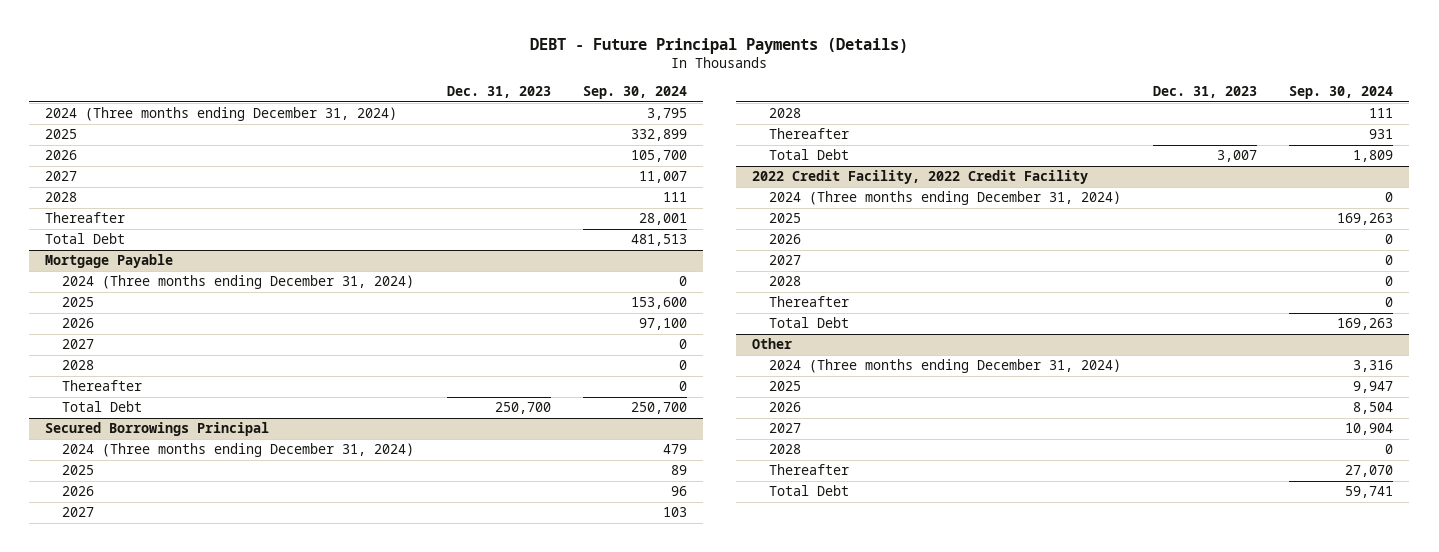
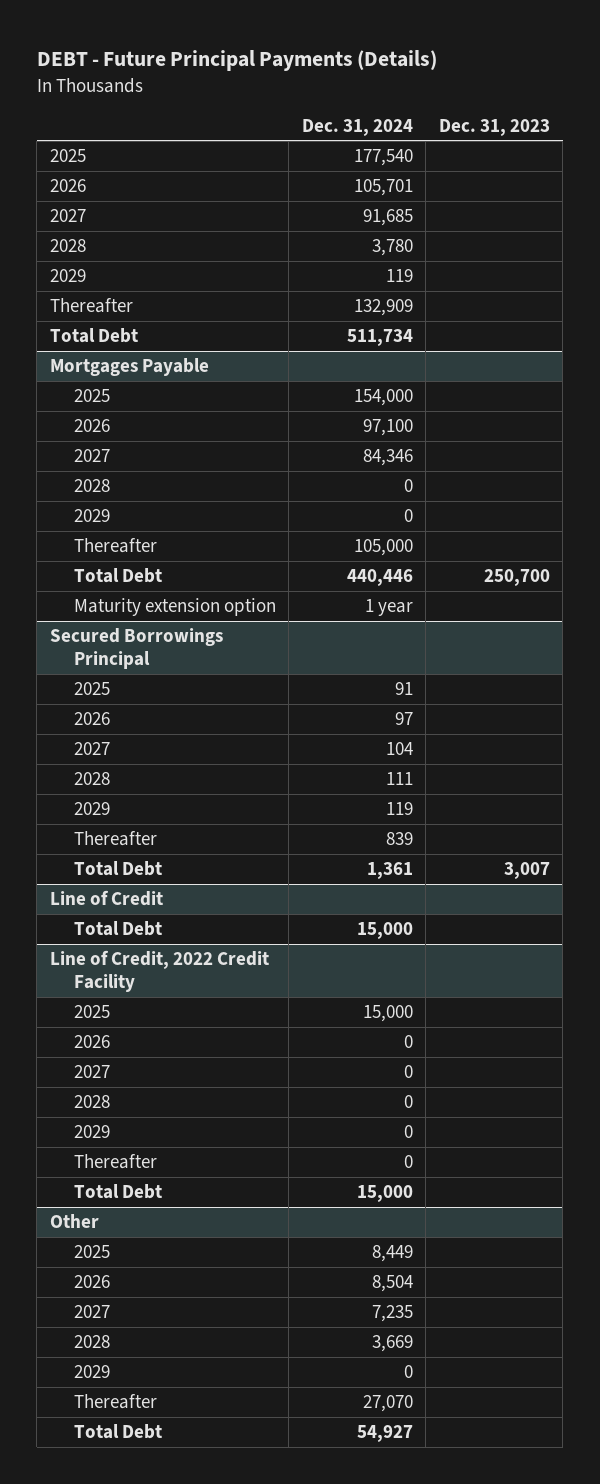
[582,86,687,100] Sep. 30, 2024 -> none
none -> [301,118,413,136] Dec. 31, 2024
[45,107,398,122] 2024 (Three months ending December 31, 2024) -> none
none -> [49,269,86,283] 2029
[62,275,415,290] 2024 (Three months ending December 31, 2024) -> none
[45,254,174,269] Mortgage Payable -> [49,358,209,377] Mortgages Payable
none -> [73,509,110,523] 2029
none -> [73,598,276,617] Maturity extension option
[62,443,415,458] 2024 (Three months ending December 31, 2024) -> none
none -> [73,802,110,816] 2029
[769,191,1122,206] 2024 (Three months ending December 31, 2024) -> none
none -> [49,890,163,907] Line of Credit
none -> [73,921,162,937] Total Debt
[752,170,1089,185] 2022 Credit Facility, 2022 Credit Facility -> [49,950,269,992] Line of Credit, 2022 Credit Facility
none -> [73,1125,110,1139] 2029
[769,359,1122,374] 2024 (Three months ending December 31, 2024) -> none
none -> [73,1365,110,1379] 2029

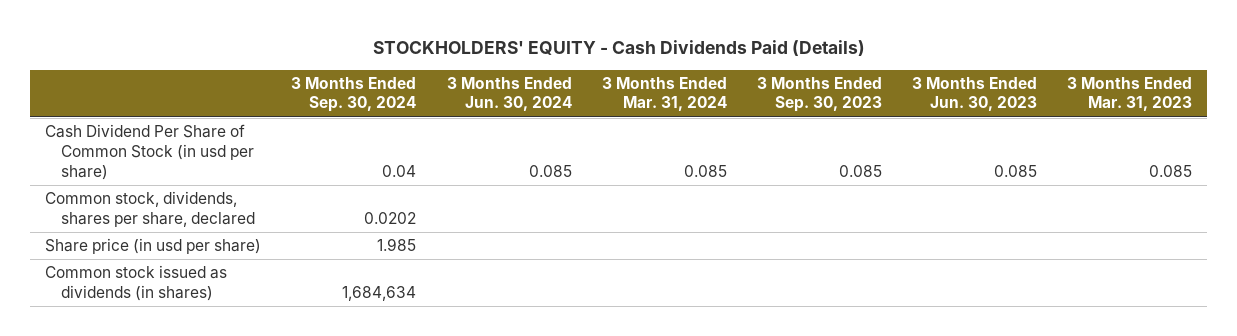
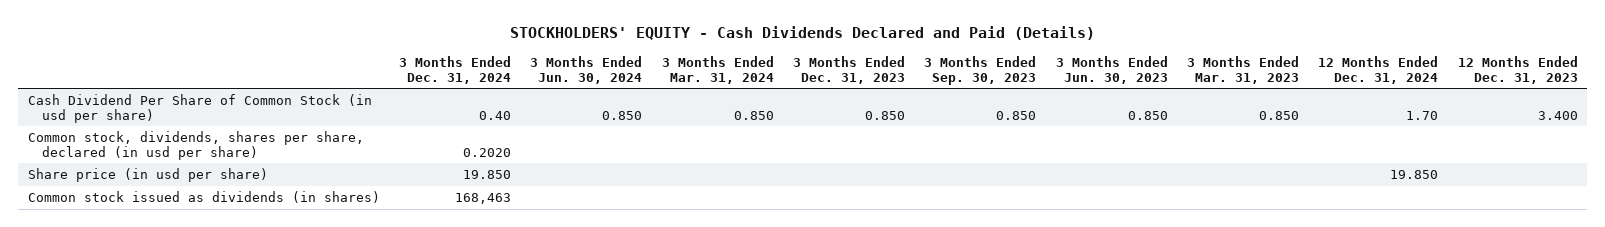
[372,40,865,57] STOCKHOLDERS' EQUITY - Cash Dividends Paid (Details) -> [509,25,1095,40] STOCKHOLDERS' EQUITY - Cash Dividends Declared and Paid (Details)
[291,76,417,113] 3 Months Ended Sep. 30, 2024 -> none
none -> [398,55,511,84] 3 Months Ended Dec. 31, 2024
none -> [792,55,905,84] 3 Months Ended Dec. 31, 2023
none -> [1318,55,1439,84] 12 Months Ended Dec. 31, 2024
none -> [1457,55,1578,84] 12 Months Ended Dec. 31, 2023
[528,164,572,177] 0.085 -> [602,110,643,120] 0.850
[683,164,727,177] 0.085 -> [733,110,774,120] 0.850
[838,164,882,177] 0.085 -> [996,110,1037,120] 0.850
[993,164,1037,177] 0.085 -> [1127,110,1168,120] 0.850
[1148,164,1192,177] 0.085 -> [1258,110,1299,120] 0.850
[45,191,255,227] Common stock, dividends, shares per share, declared -> [27,130,364,160] Common stock, dividends, shares per share, declared (in usd per share)

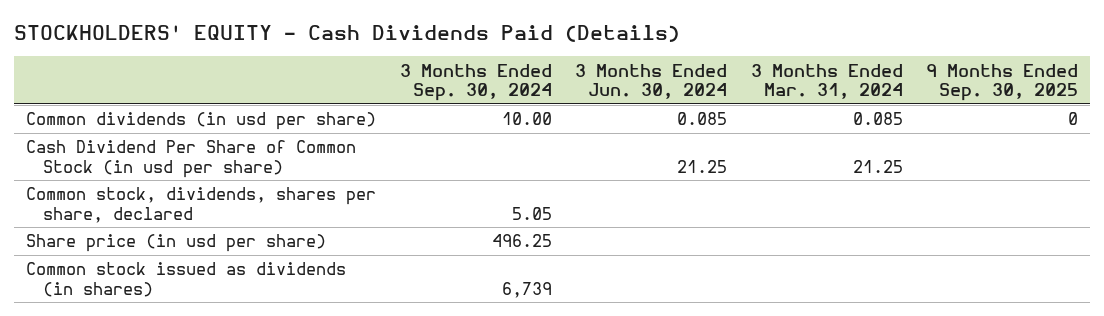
[509,25,1095,40] STOCKHOLDERS' EQUITY - Cash Dividends Declared and Paid (Details) -> [14,24,681,42] STOCKHOLDERS' EQUITY - Cash Dividends Paid (Details)
[398,55,511,84] 3 Months Ended Dec. 31, 2024 -> none
[792,55,905,84] 3 Months Ended Dec. 31, 2023 -> none
[924,55,1037,85] 3 Months Ended Sep. 30, 2023 -> none
[1055,55,1168,84] 3 Months Ended Jun. 30, 2023 -> none
[1186,55,1299,84] 3 Months Ended Mar. 31, 2023 -> none
[1318,55,1439,84] 12 Months Ended Dec. 31, 2024 -> none
[1457,55,1578,84] 12 Months Ended Dec. 31, 2023 -> none
none -> [399,63,552,102] 3 Months Ended Sep. 30, 2024
none -> [926,63,1079,102] 9 Months Ended Sep. 30, 2025
none -> [26,112,377,131] Common dividends (in usd per share)
[602,110,643,120] 0.850 -> [677,159,728,173] 21.25
[733,110,774,120] 0.850 -> [852,159,903,173] 21.25
[27,130,364,160] Common stock, dividends, shares per share, declared (in usd per share) -> [26,187,377,223] Common stock, dividends, shares per share, declared

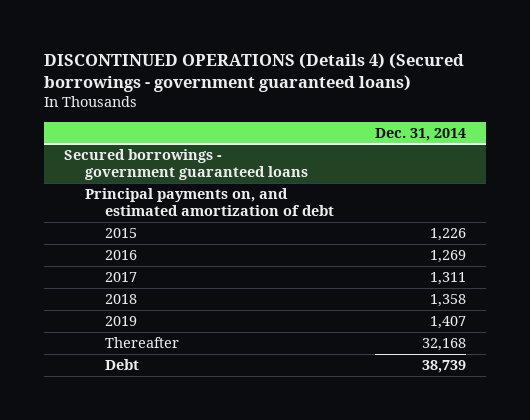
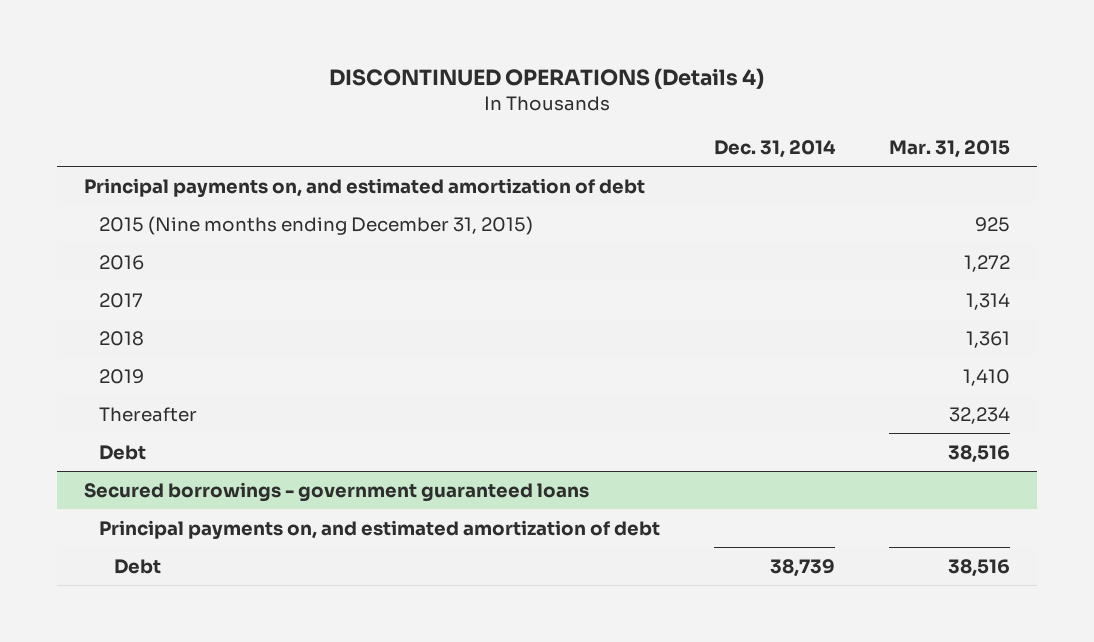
[43,53,464,93] DISCONTINUED OPERATIONS (Details 4) (Secured borrowings - government guaranteed loans) -> [328,68,764,90] DISCONTINUED OPERATIONS (Details 4)
none -> [888,140,1010,159] Mar. 31, 2015
none -> [83,177,645,198] Principal payments on, and estimated amortization of debt
none -> [99,215,534,235] 2015 (Nine months ending December 31, 2015)
none -> [99,254,145,270] 2016
none -> [99,292,144,308] 2017
none -> [99,330,145,346] 2018
none -> [99,368,145,384] 2019
none -> [99,406,198,422] Thereafter
none -> [99,444,147,460] Debt
[104,227,137,238] 2015 -> none
[104,249,137,260] 2016 -> none
[104,271,137,282] 2017 -> none
[104,293,137,304] 2018 -> none
[104,315,137,326] 2019 -> none
[104,336,179,348] Thereafter -> none

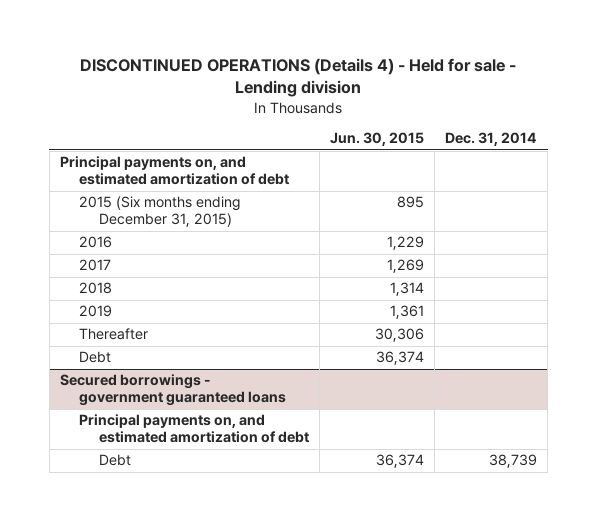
[328,68,764,90] DISCONTINUED OPERATIONS (Details 4) -> [80,58,517,98] DISCONTINUED OPERATIONS (Details 4) - Held for sale - Lending division
[888,140,1010,159] Mar. 31, 2015 -> none
none -> [330,132,425,147] Jun. 30, 2015
[99,215,534,235] 2015 (Nine months ending December 31, 2015) -> [79,196,241,228] 2015 (Six months ending December 31, 2015)

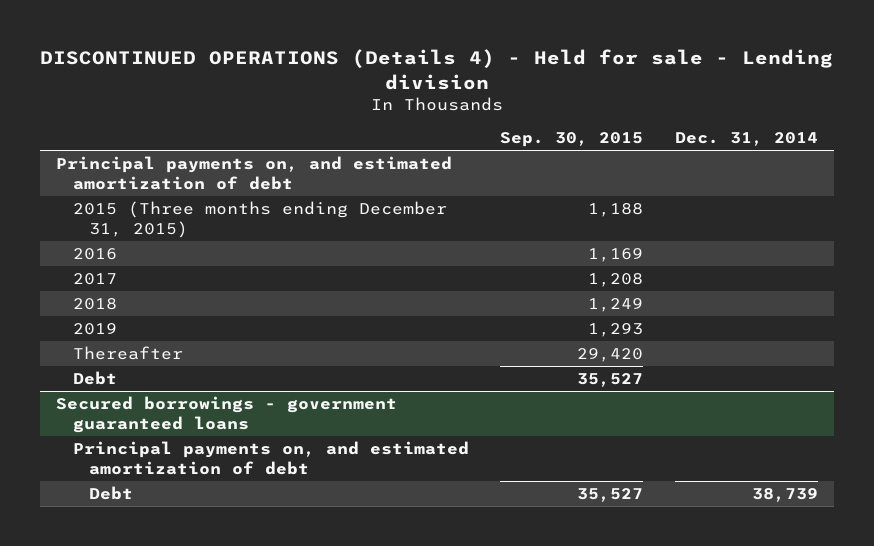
[330,132,425,147] Jun. 30, 2015 -> none
none -> [500,132,644,148] Sep. 30, 2015
[79,196,241,228] 2015 (Six months ending December 31, 2015) -> [72,200,447,238] 2015 (Three months ending December 31, 2015)

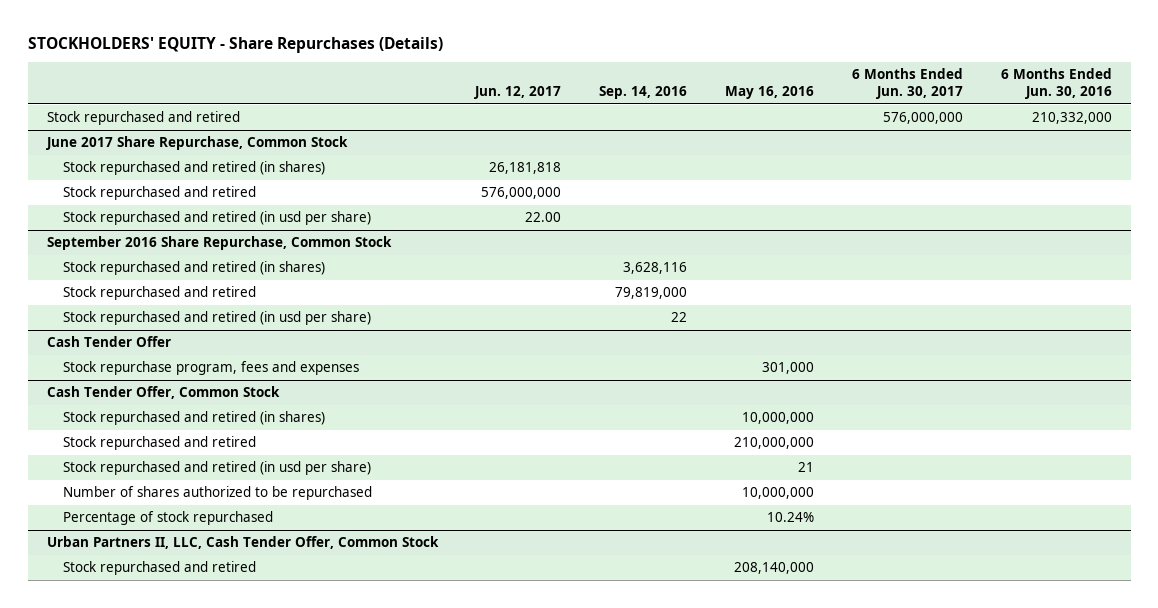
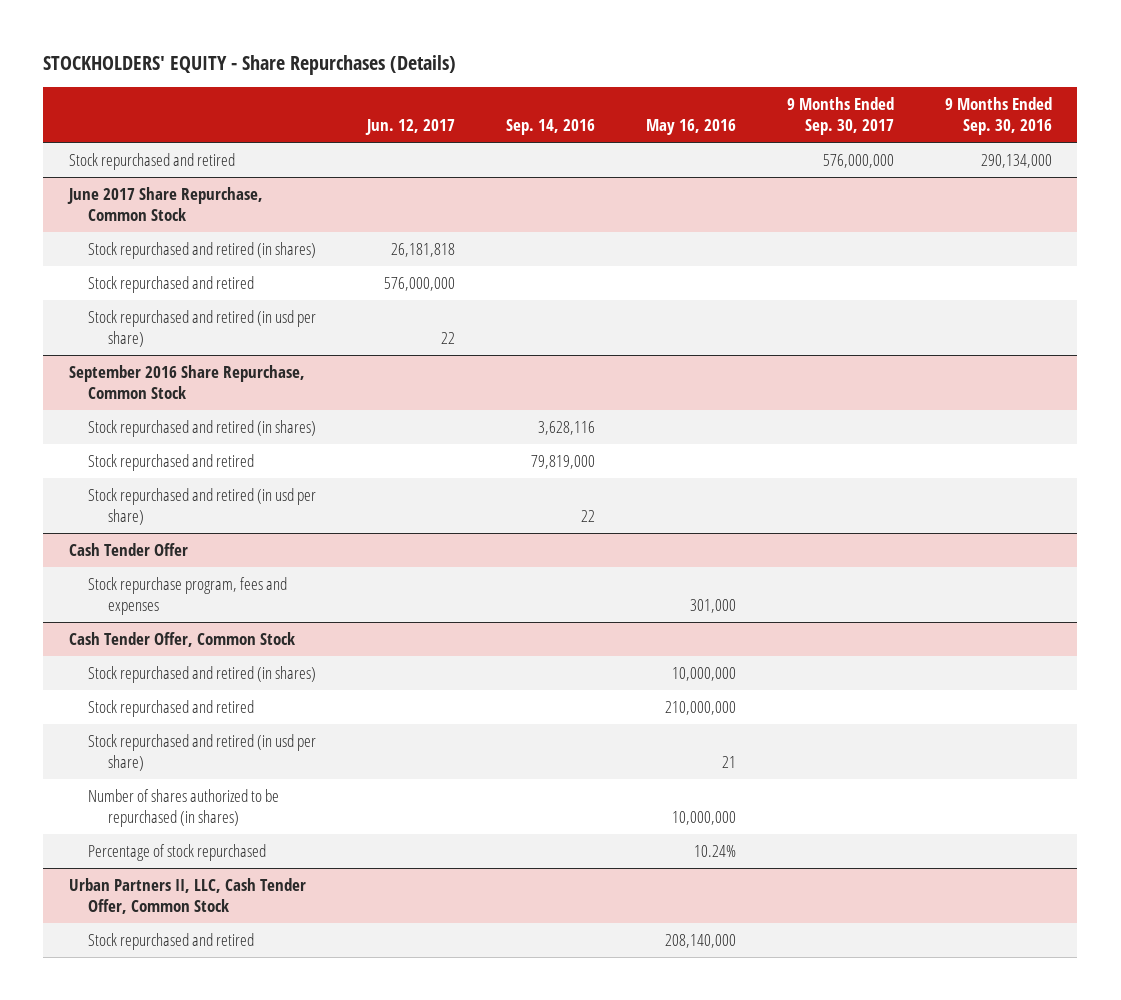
[851,68,963,100] 6 Months Ended Jun. 30, 2017 -> none
[1000,68,1112,100] 6 Months Ended Jun. 30, 2016 -> none
none -> [787,97,895,136] 9 Months Ended Sep. 30, 2017
none -> [945,97,1053,136] 9 Months Ended Sep. 30, 2016
[525,212,562,223] 22.00 -> [441,332,456,345] 22
[62,486,372,501] Number of shares authorized to be repurchased -> [88,789,280,828] Number of shares authorized to be repurchased (in shares)

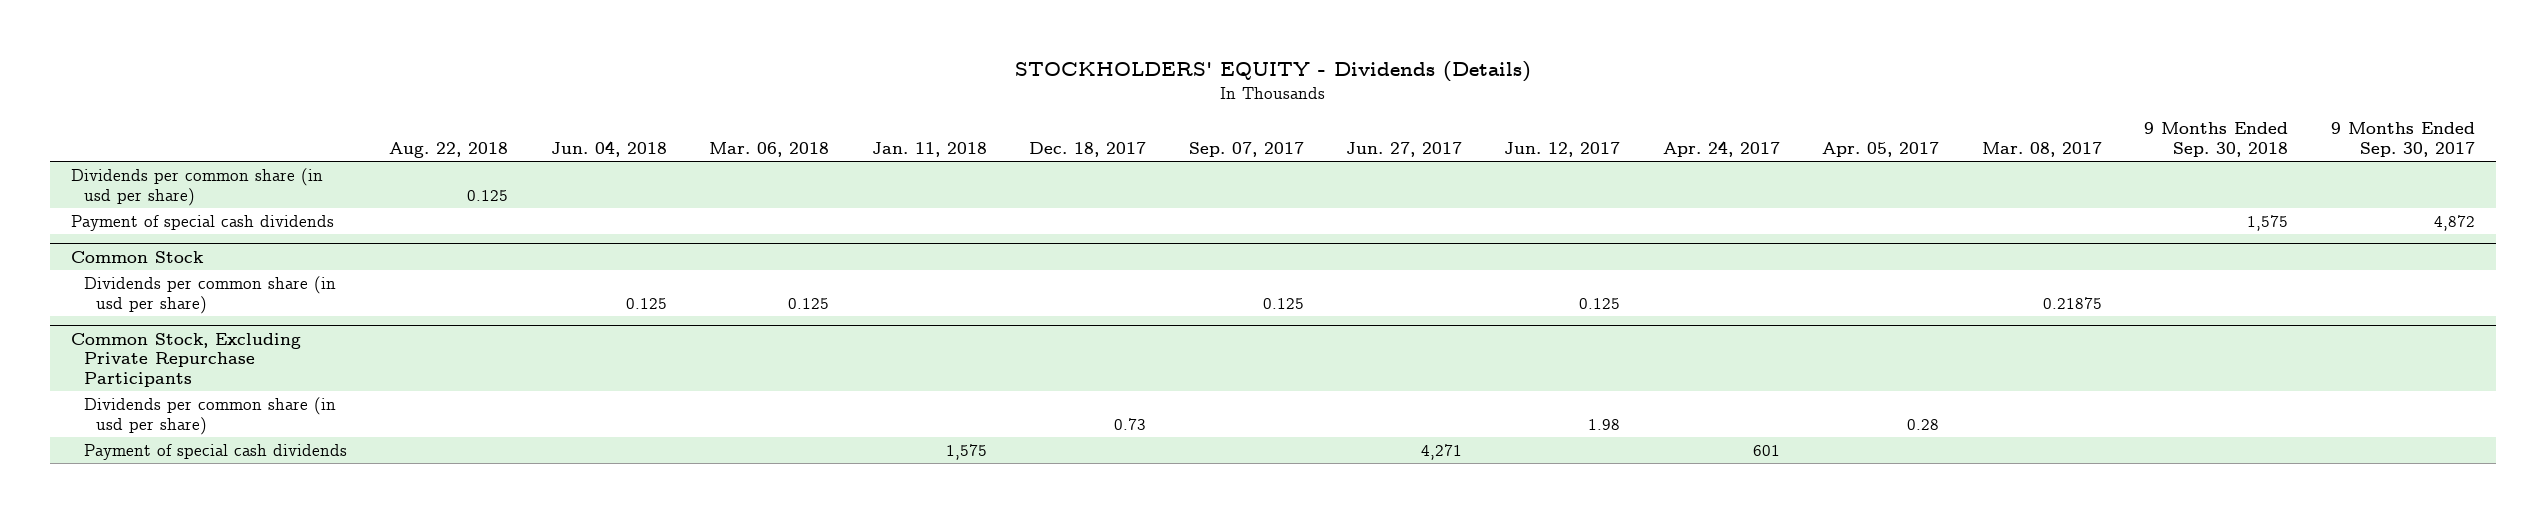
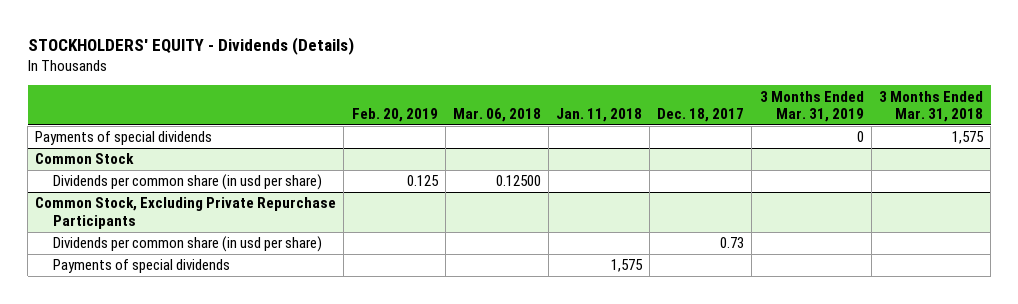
[389,142,509,159] Aug. 22, 2018 -> none
[550,141,667,158] Jun. 04, 2018 -> none
[1188,142,1304,158] Sep. 07, 2017 -> none
[1345,142,1462,158] Jun. 27, 2017 -> none
[1504,142,1621,158] Jun. 12, 2017 -> none
[1662,141,1780,158] Apr. 24, 2017 -> none
[1822,142,1940,158] Apr. 05, 2017 -> none
[1981,142,2102,158] Mar. 08, 2017 -> none
[2144,122,2289,158] 9 Months Ended Sep. 30, 2018 -> none
[2330,122,2475,158] 9 Months Ended Sep. 30, 2017 -> none
none -> [351,108,438,123] Feb. 20, 2019
none -> [759,90,864,123] 3 Months Ended Mar. 31, 2019
none -> [878,90,983,123] 3 Months Ended Mar. 31, 2018
[71,167,324,206] Dividends per common share (in usd per share) -> none
[71,214,335,231] Payment of special cash dividends -> [35,131,213,146] Payments of special dividends
[788,297,830,309] 0.125 -> [495,175,541,187] 0.12500
[83,443,347,460] Payment of special cash dividends -> [52,259,230,274] Payments of special dividends

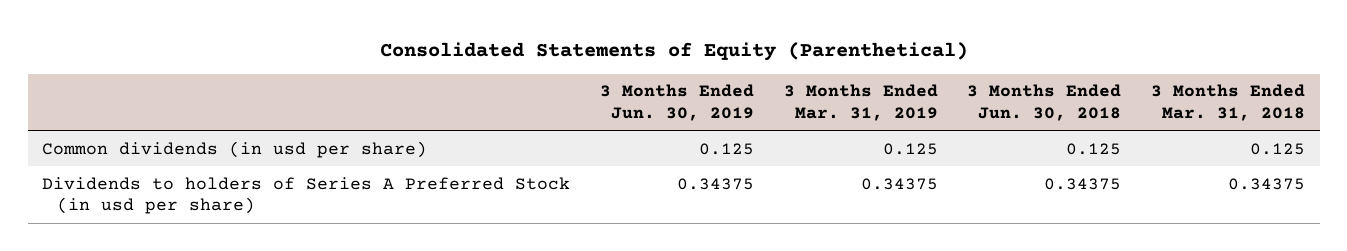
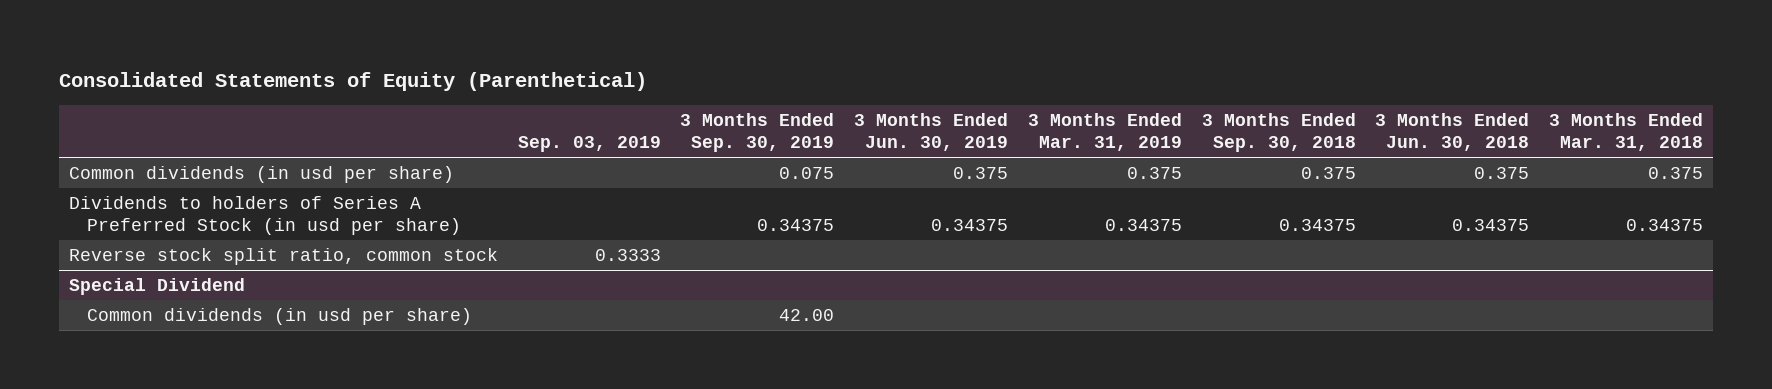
none -> [517,135,661,152] Sep. 03, 2019
none -> [680,112,835,152] 3 Months Ended Sep. 30, 2019
none -> [1201,112,1356,152] 3 Months Ended Sep. 30, 2018
[699,142,755,155] 0.125 -> [953,166,1009,179] 0.375
[882,142,938,155] 0.125 -> [1126,166,1182,179] 0.375
[1066,142,1122,155] 0.125 -> [1474,166,1530,179] 0.375
[1249,142,1305,155] 0.125 -> [1647,166,1703,179] 0.375
none -> [69,247,499,265] Reverse stock split ratio, common stock
none -> [69,277,246,295] Special Dividend
none -> [87,307,473,325] Common dividends (in usd per share)

